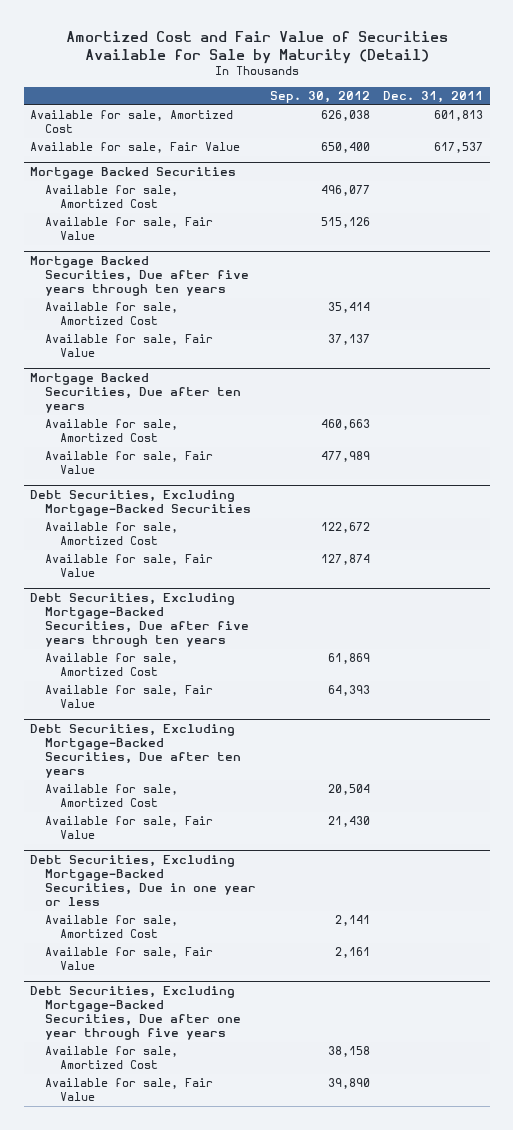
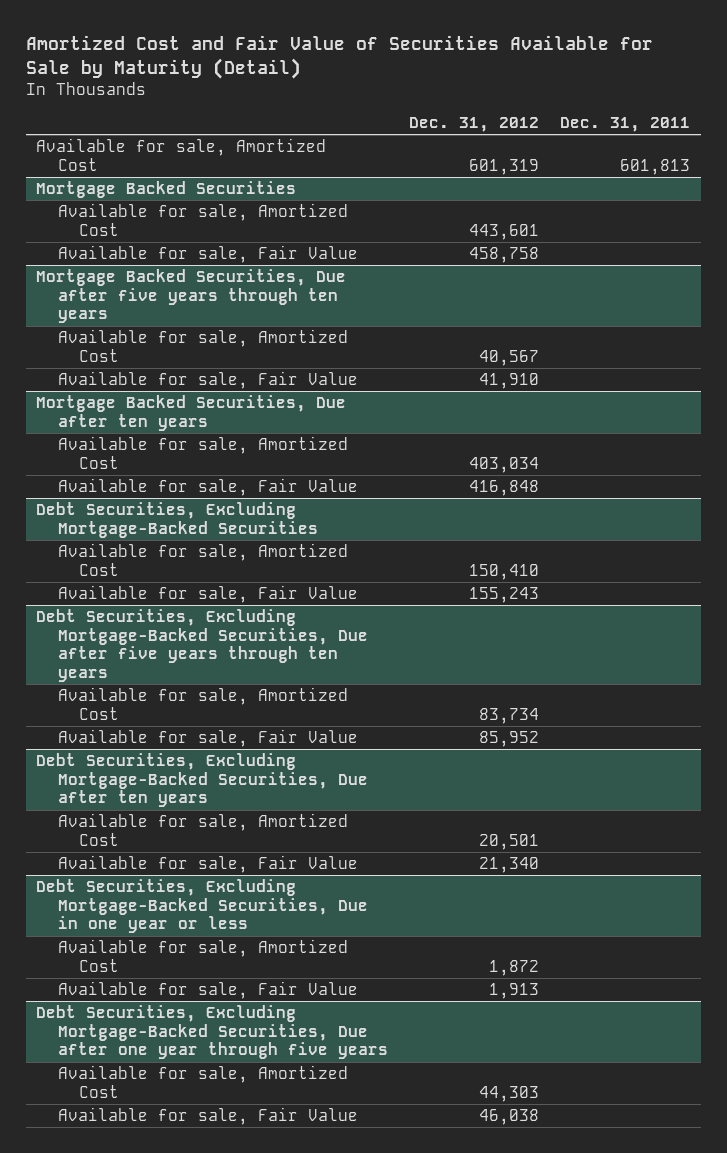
[269,91,370,104] Sep. 30, 2012 -> none
none -> [409,116,540,132] Dec. 31, 2012
[30,142,241,154] Available for sale, Fair Value -> none

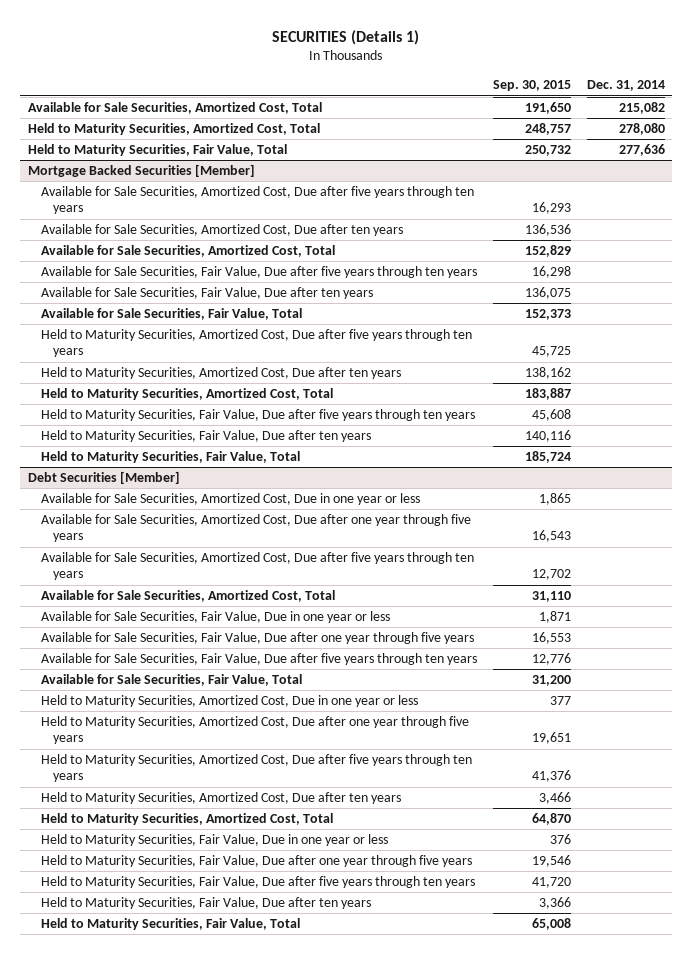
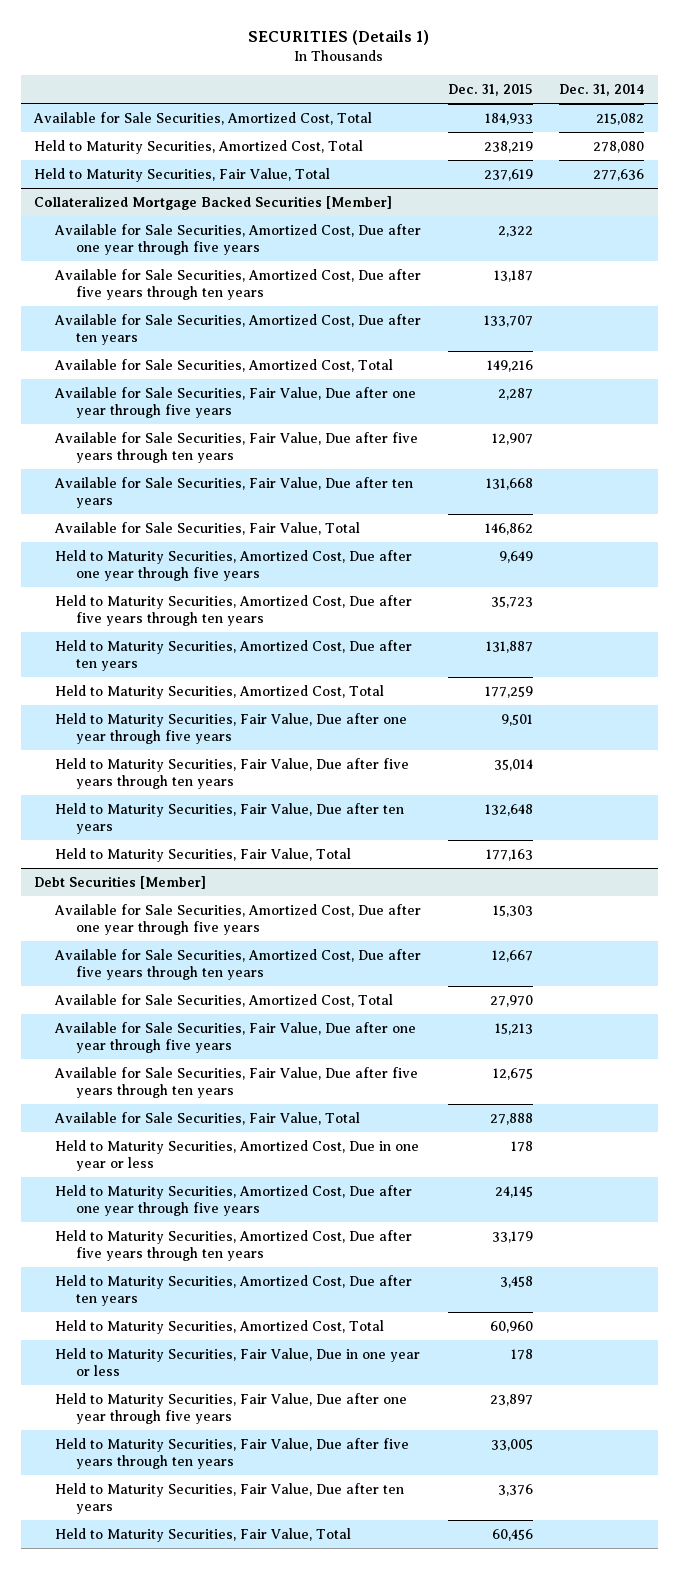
[492,80,571,92] Sep. 30, 2015 -> none
none -> [447,83,533,96] Dec. 31, 2015
[28,164,256,178] Mortgage Backed Securities [Member] -> [34,195,393,210] Collateralized Mortgage Backed Securities [Member]
none -> [54,223,422,256] Available for Sale Securities, Amortized Cost, Due after one year through five years
none -> [54,386,417,419] Available for Sale Securities, Fair Value, Due after one year through five years
none -> [55,549,413,582] Held to Maturity Securities, Amortized Cost, Due after one year through five years
none -> [55,712,408,745] Held to Maturity Securities, Fair Value, Due after one year through five years
[40,493,420,506] Available for Sale Securities, Amortized Cost, Due in one year or less -> none
[40,611,390,624] Available for Sale Securities, Fair Value, Due in one year or less -> none

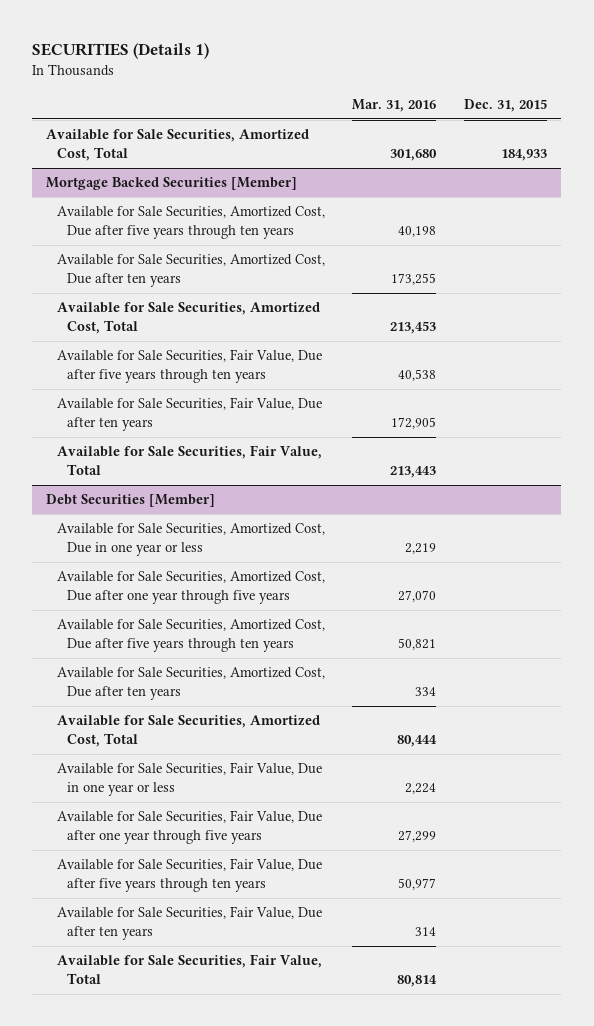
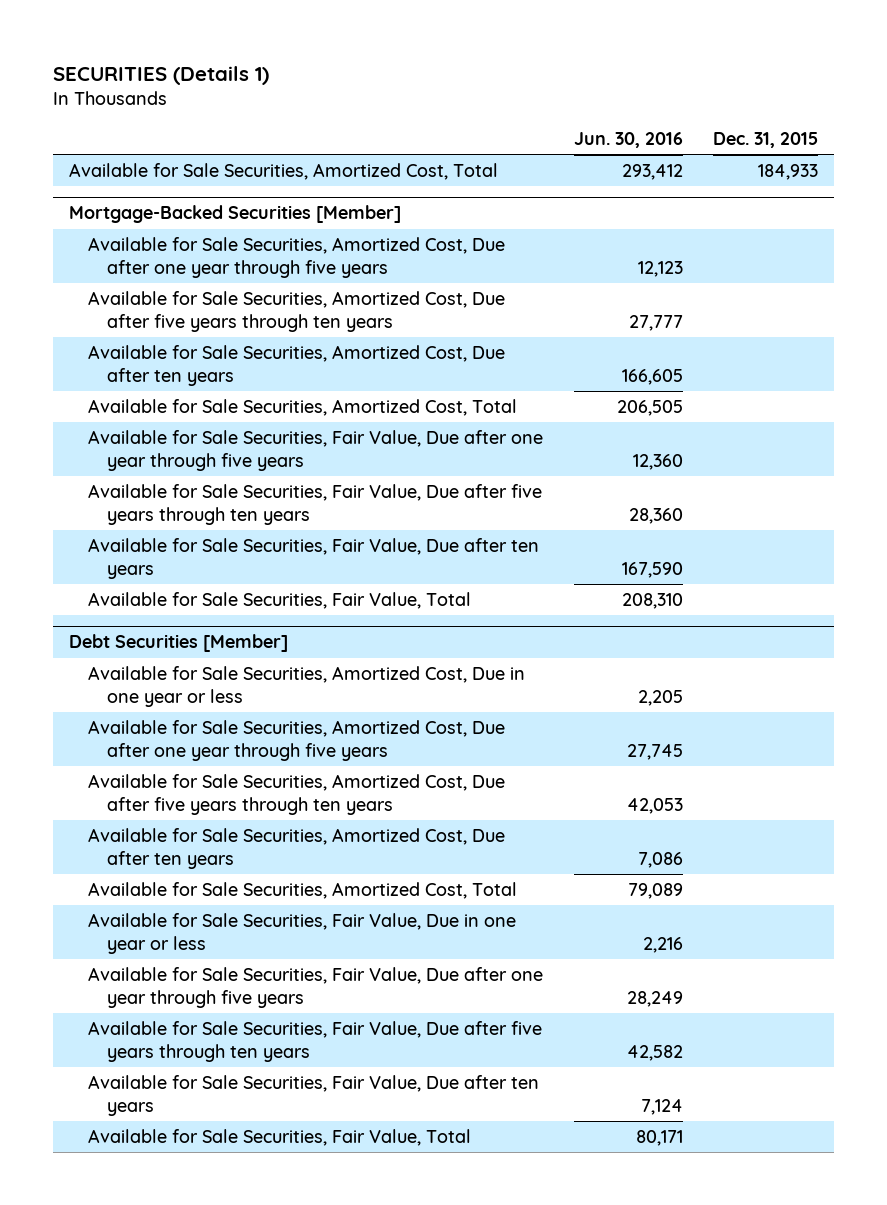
[352,98,437,112] Mar. 31, 2016 -> none
none -> [573,131,683,148] Jun. 30, 2016
[46,177,298,191] Mortgage Backed Securities [Member] -> [68,205,401,224] Mortgage-Backed Securities [Member]
none -> [88,236,506,278] Available for Sale Securities, Amortized Cost, Due after one year through five years
none -> [88,429,544,471] Available for Sale Securities, Fair Value, Due after one year through five years

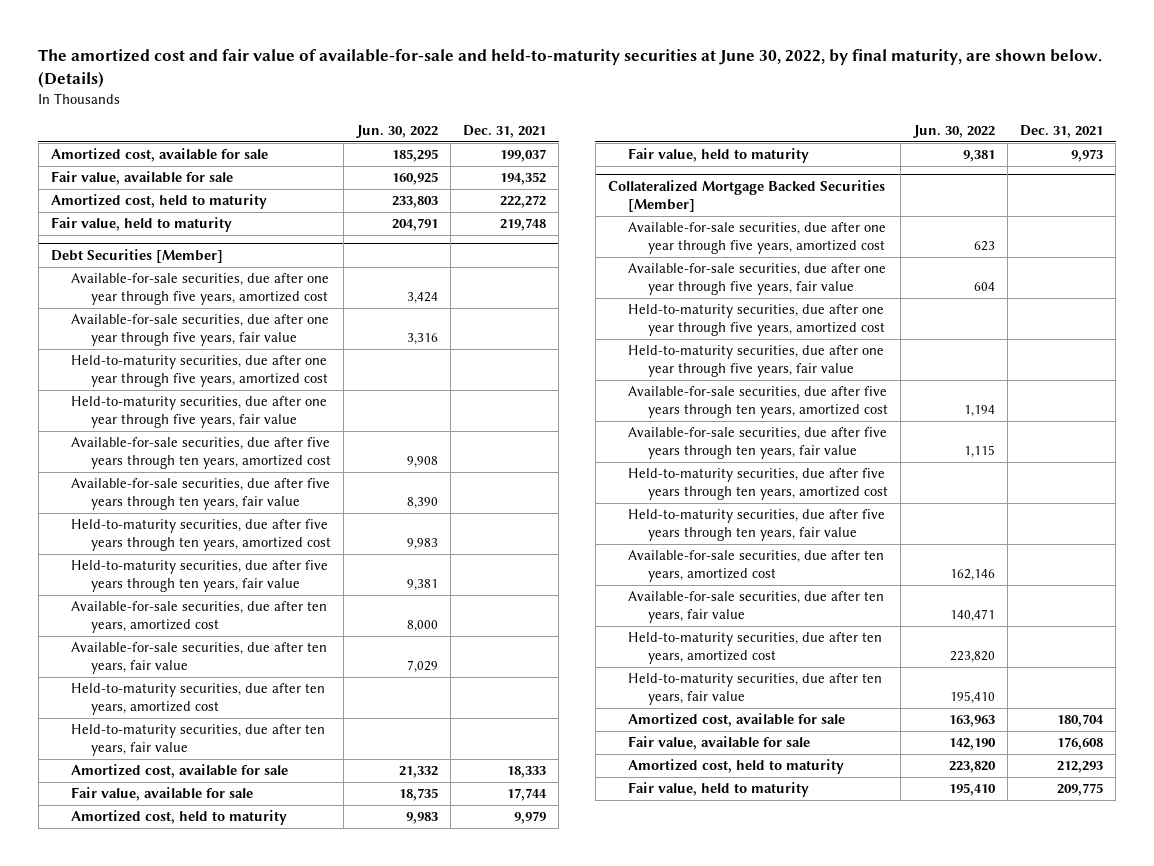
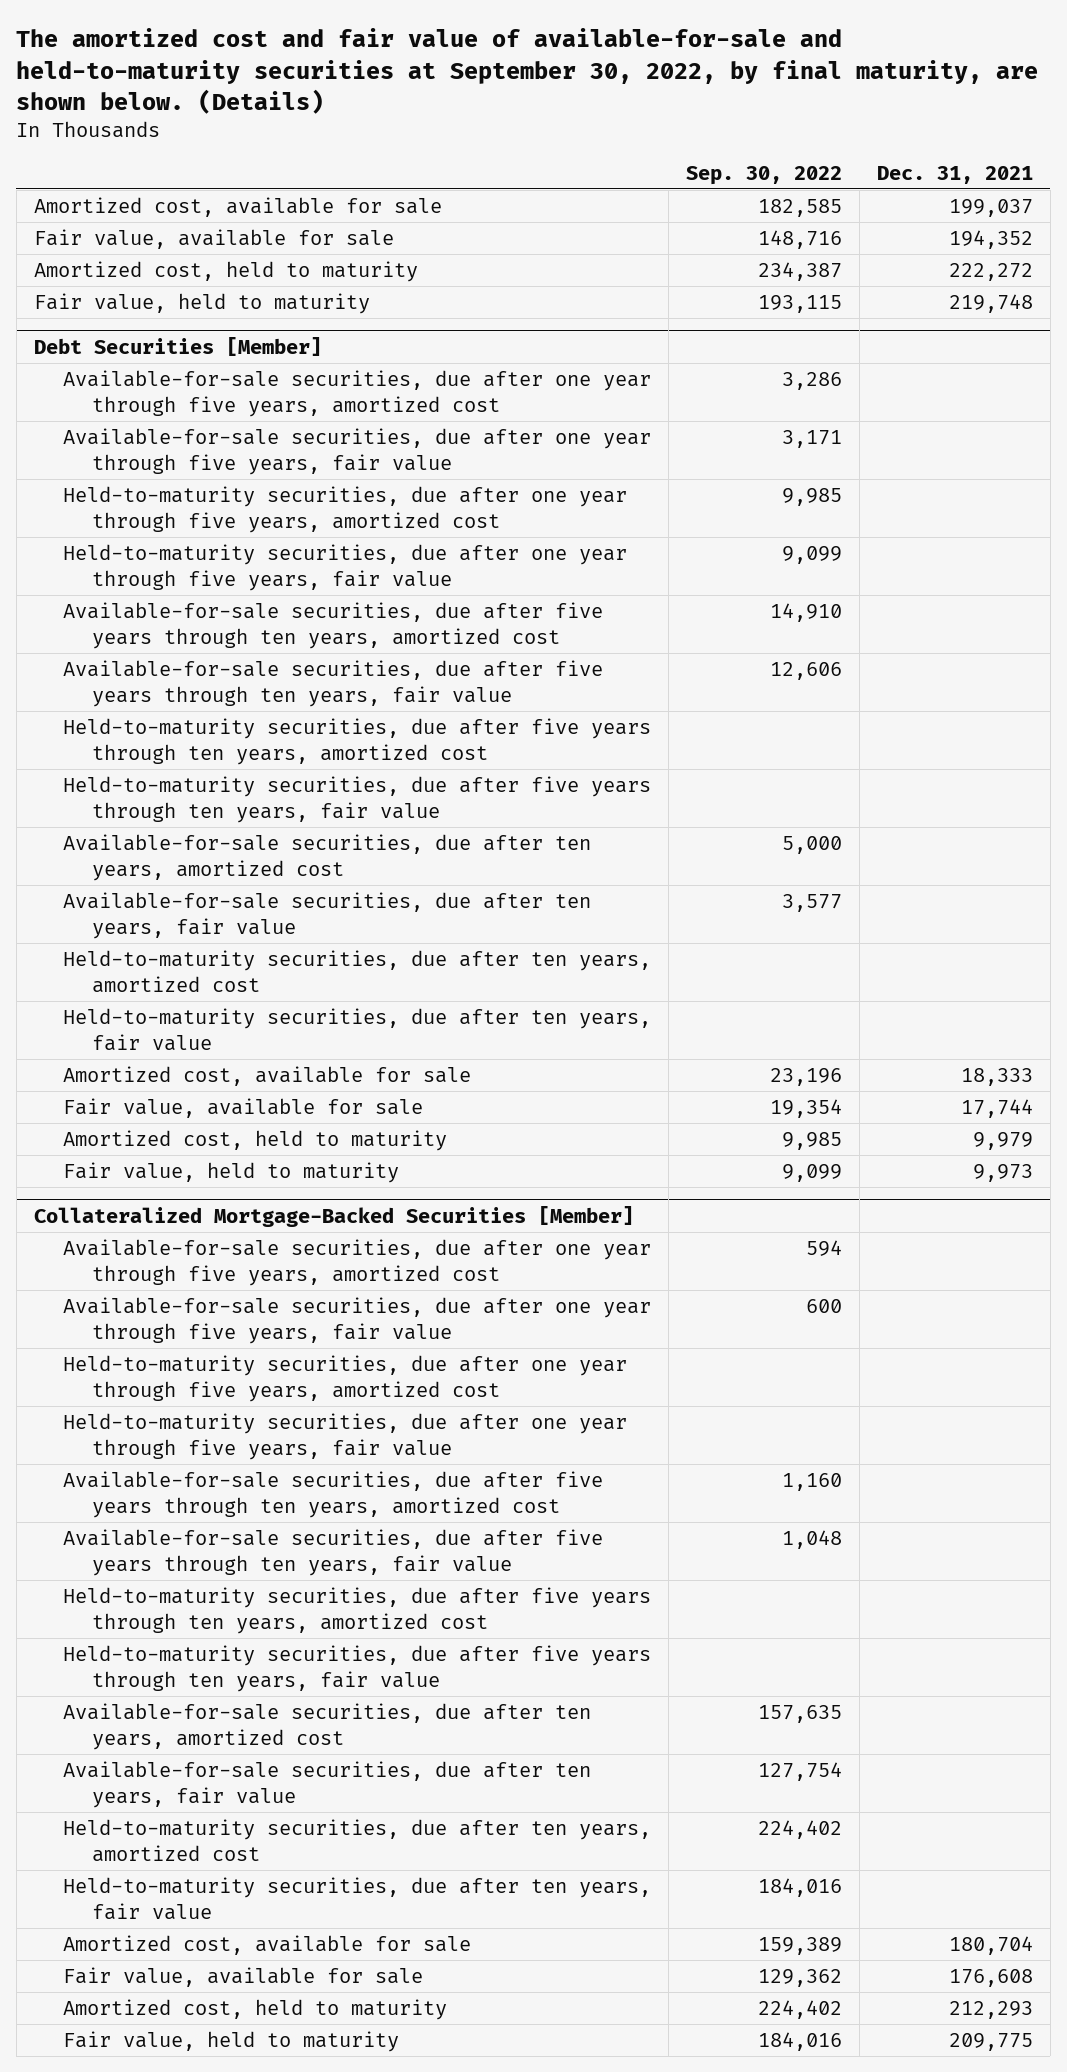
[38,49,1103,89] The amortized cost and fair value of available-for-sale and held-to-maturity securities at June 30, 2022, by final maturity, are shown below. (Details) -> [16,28,1039,114] The amortized cost and fair value of available-for-sale and held-to-maturity securities at September 30, 2022, by final maturity, are shown below. (Details)
[355,124,438,138] Jun. 30, 2022 -> none
none -> [685,165,842,185] Sep. 30, 2022
[608,180,886,213] Collateralized Mortgage Backed Securities [Member] -> [33,1205,634,1227] Collateralized Mortgage-Backed Securities [Member]

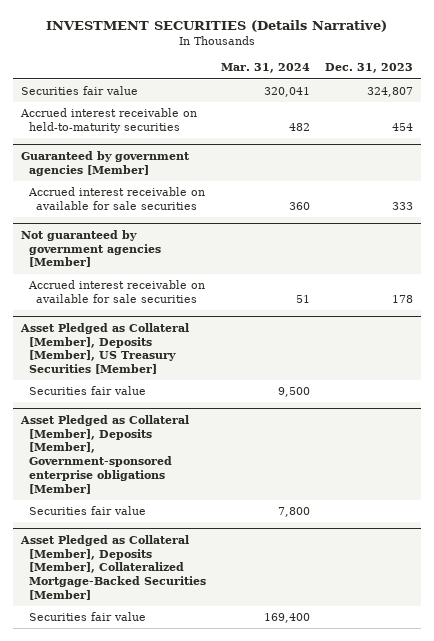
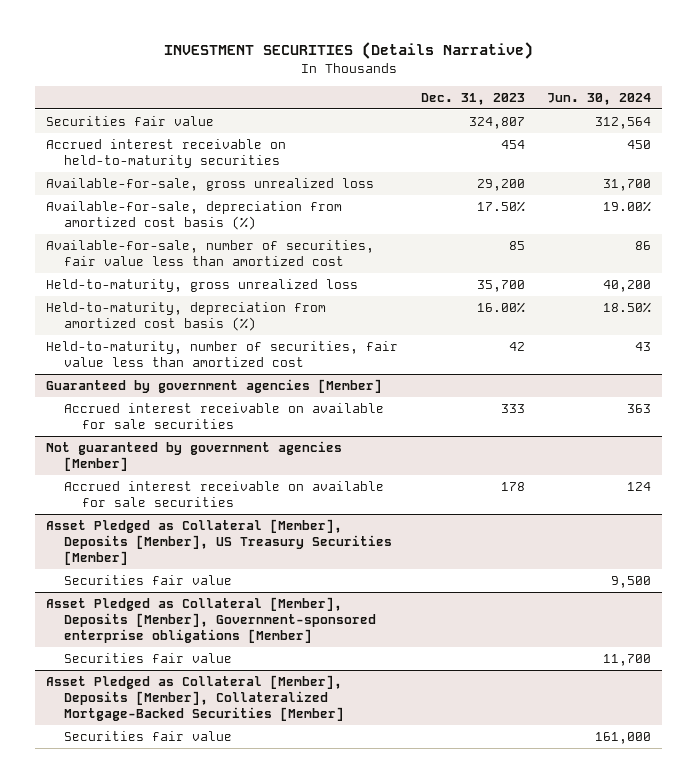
[221,63,311,74] Mar. 31, 2024 -> none
none -> [547,93,652,106] Jun. 30, 2024
none -> [45,178,374,192] Available-for-sale, gross unrealized loss
none -> [45,201,342,230] Available-for-sale, depreciation from amortized cost basis (%)
none -> [45,240,374,266] Available-for-sale, number of securities, fair value less than amortized cost
none -> [45,279,358,293] Held-to-maturity, gross unrealized loss
none -> [45,302,326,331] Held-to-maturity, depreciation from amortized cost basis (%)
none -> [45,341,398,367] Held-to-maturity, number of securities, fair value less than amortized cost

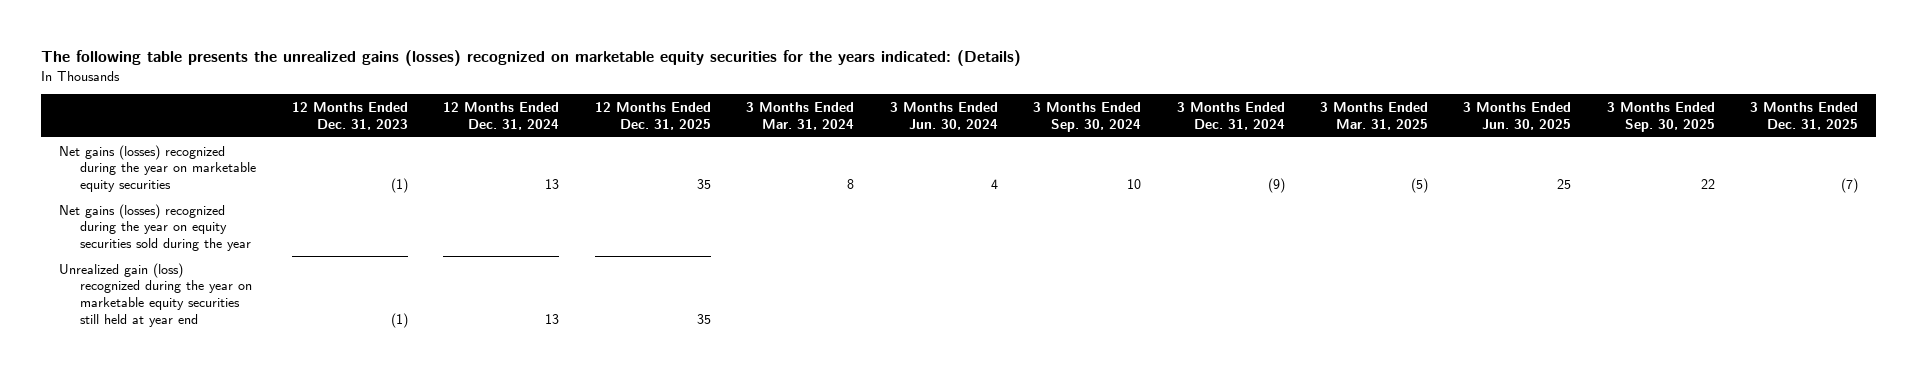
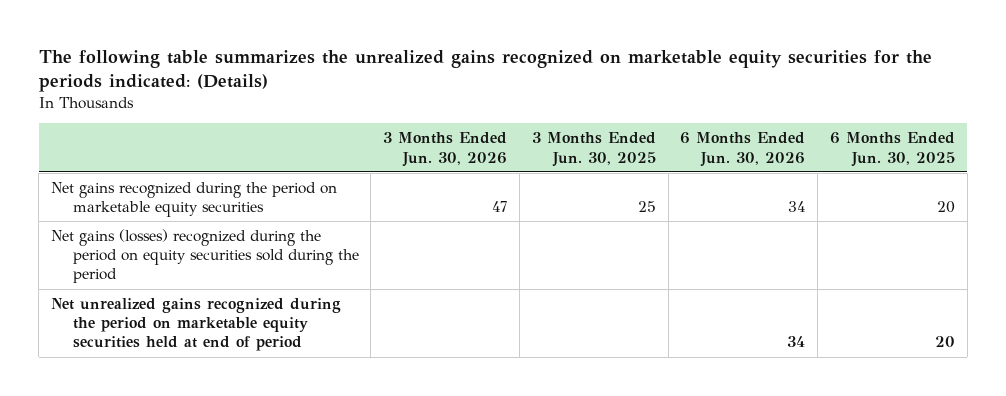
[41,50,1022,67] The following table presents the unrealized gains (losses) recognized on marketable equity securities for the years indicated: (Details) -> [38,49,932,92] The following table summarizes the unrealized gains recognized on marketable equity securities for the periods indicated: (Details)
[291,101,408,130] 12 Months Ended Dec. 31, 2023 -> none
[443,101,560,130] 12 Months Ended Dec. 31, 2024 -> none
[594,101,711,130] 12 Months Ended Dec. 31, 2025 -> none
[746,101,855,130] 3 Months Ended Mar. 31, 2024 -> none
[889,101,998,130] 3 Months Ended Jun. 30, 2024 -> none
[1033,101,1142,132] 3 Months Ended Sep. 30, 2024 -> none
[1176,101,1285,130] 3 Months Ended Dec. 31, 2024 -> none
[1320,101,1429,130] 3 Months Ended Mar. 31, 2025 -> none
[1606,101,1715,132] 3 Months Ended Sep. 30, 2025 -> none
[1750,101,1859,130] 3 Months Ended Dec. 31, 2025 -> none
none -> [383,132,508,167] 3 Months Ended Jun. 30, 2026
none -> [680,132,806,167] 6 Months Ended Jun. 30, 2026
none -> [830,132,956,167] 6 Months Ended Jun. 30, 2025
[59,144,257,193] Net gains (losses) recognized during the year on marketable equity securities -> [50,181,337,218] Net gains recognized during the period on marketable equity securities
[59,203,252,252] Net gains (losses) recognized during the year on equity securities sold during the year -> [50,228,359,284] Net gains (losses) recognized during the period on equity securities sold during the period
[59,262,253,327] Unrealized gain (loss) recognized during the year on marketable equity securities still held at year end -> [50,297,341,352] Net unrealized gains recognized during the period on marketable equity securities held at end of period

